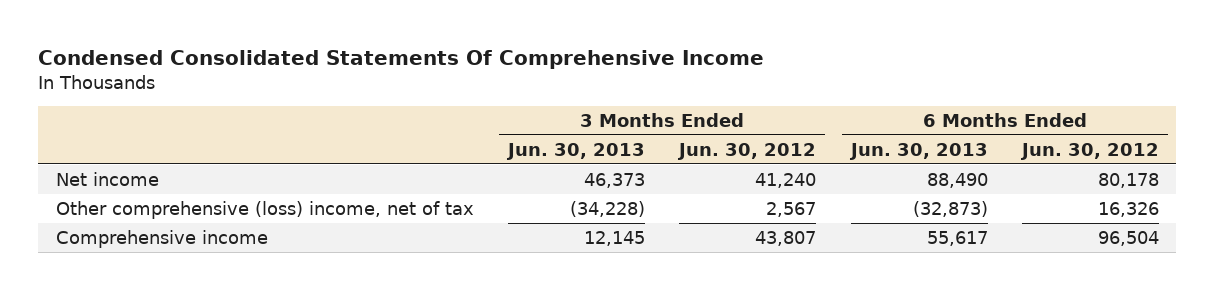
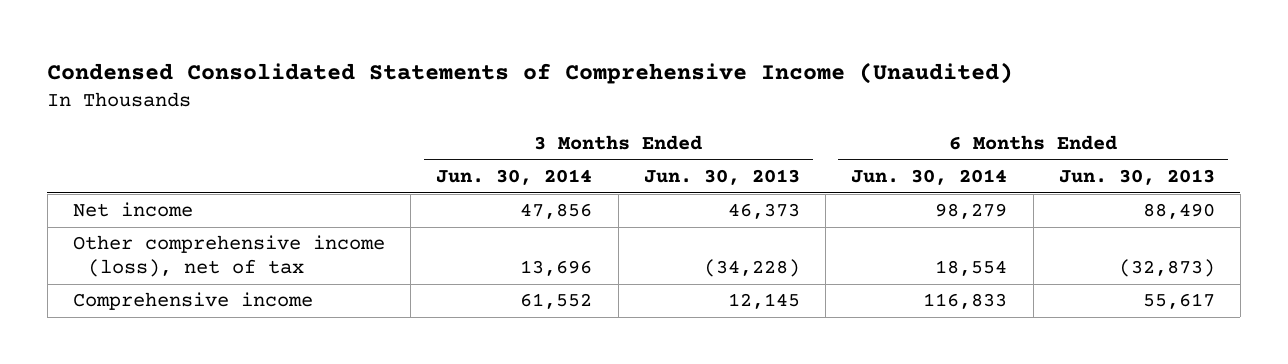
[38,50,765,70] Condensed Consolidated Statements Of Comprehensive Income -> [47,61,1014,84] Condensed Consolidated Statements of Comprehensive Income (Unaudited)
[677,142,817,160] Jun. 30, 2012 -> none
[1019,142,1159,160] Jun. 30, 2012 -> none
none -> [436,169,593,186] Jun. 30, 2014
none -> [851,169,1008,186] Jun. 30, 2014
[55,200,474,219] Other comprehensive (loss) income, net of tax -> [72,235,385,278] Other comprehensive income (loss), net of tax

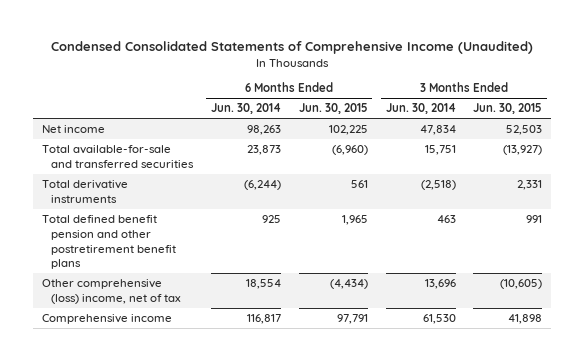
[643,169,800,186] Jun. 30, 2013 -> none
[1058,169,1215,186] Jun. 30, 2013 -> none
none -> [298,103,368,115] Jun. 30, 2015
none -> [473,103,543,115] Jun. 30, 2015
[520,203,593,220] 47,856 -> [419,125,456,136] 47,834
[935,203,1008,220] 98,279 -> [246,125,281,136] 98,263
none -> [42,145,195,168] Total available-for-sale and transferred securities
none -> [42,180,129,203] Total derivative instruments
none -> [42,215,177,270] Total defined benefit pension and other postretirement benefit plans
[72,235,385,278] Other comprehensive income (loss), net of tax -> [42,279,182,304] Other comprehensive (loss) income, net of tax
[520,293,593,310] 61,552 -> [422,314,456,325] 61,530
[923,293,1008,310] 116,833 -> [246,314,281,325] 116,817

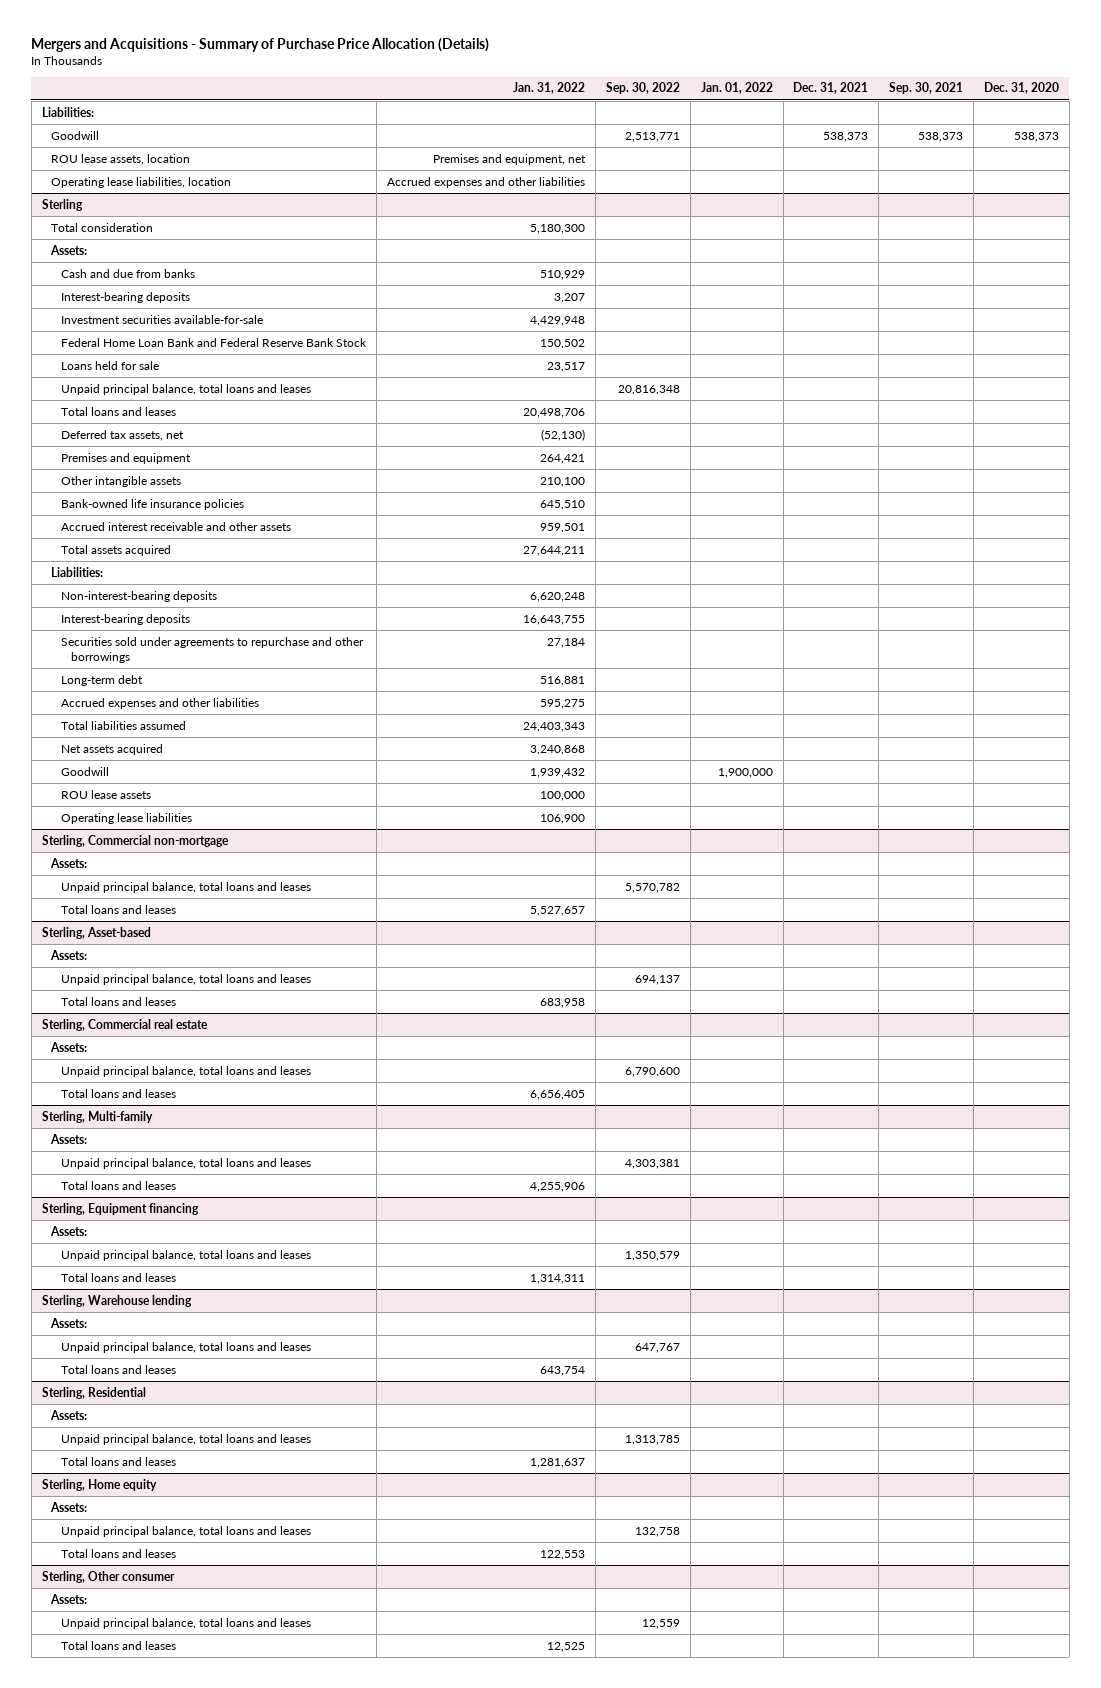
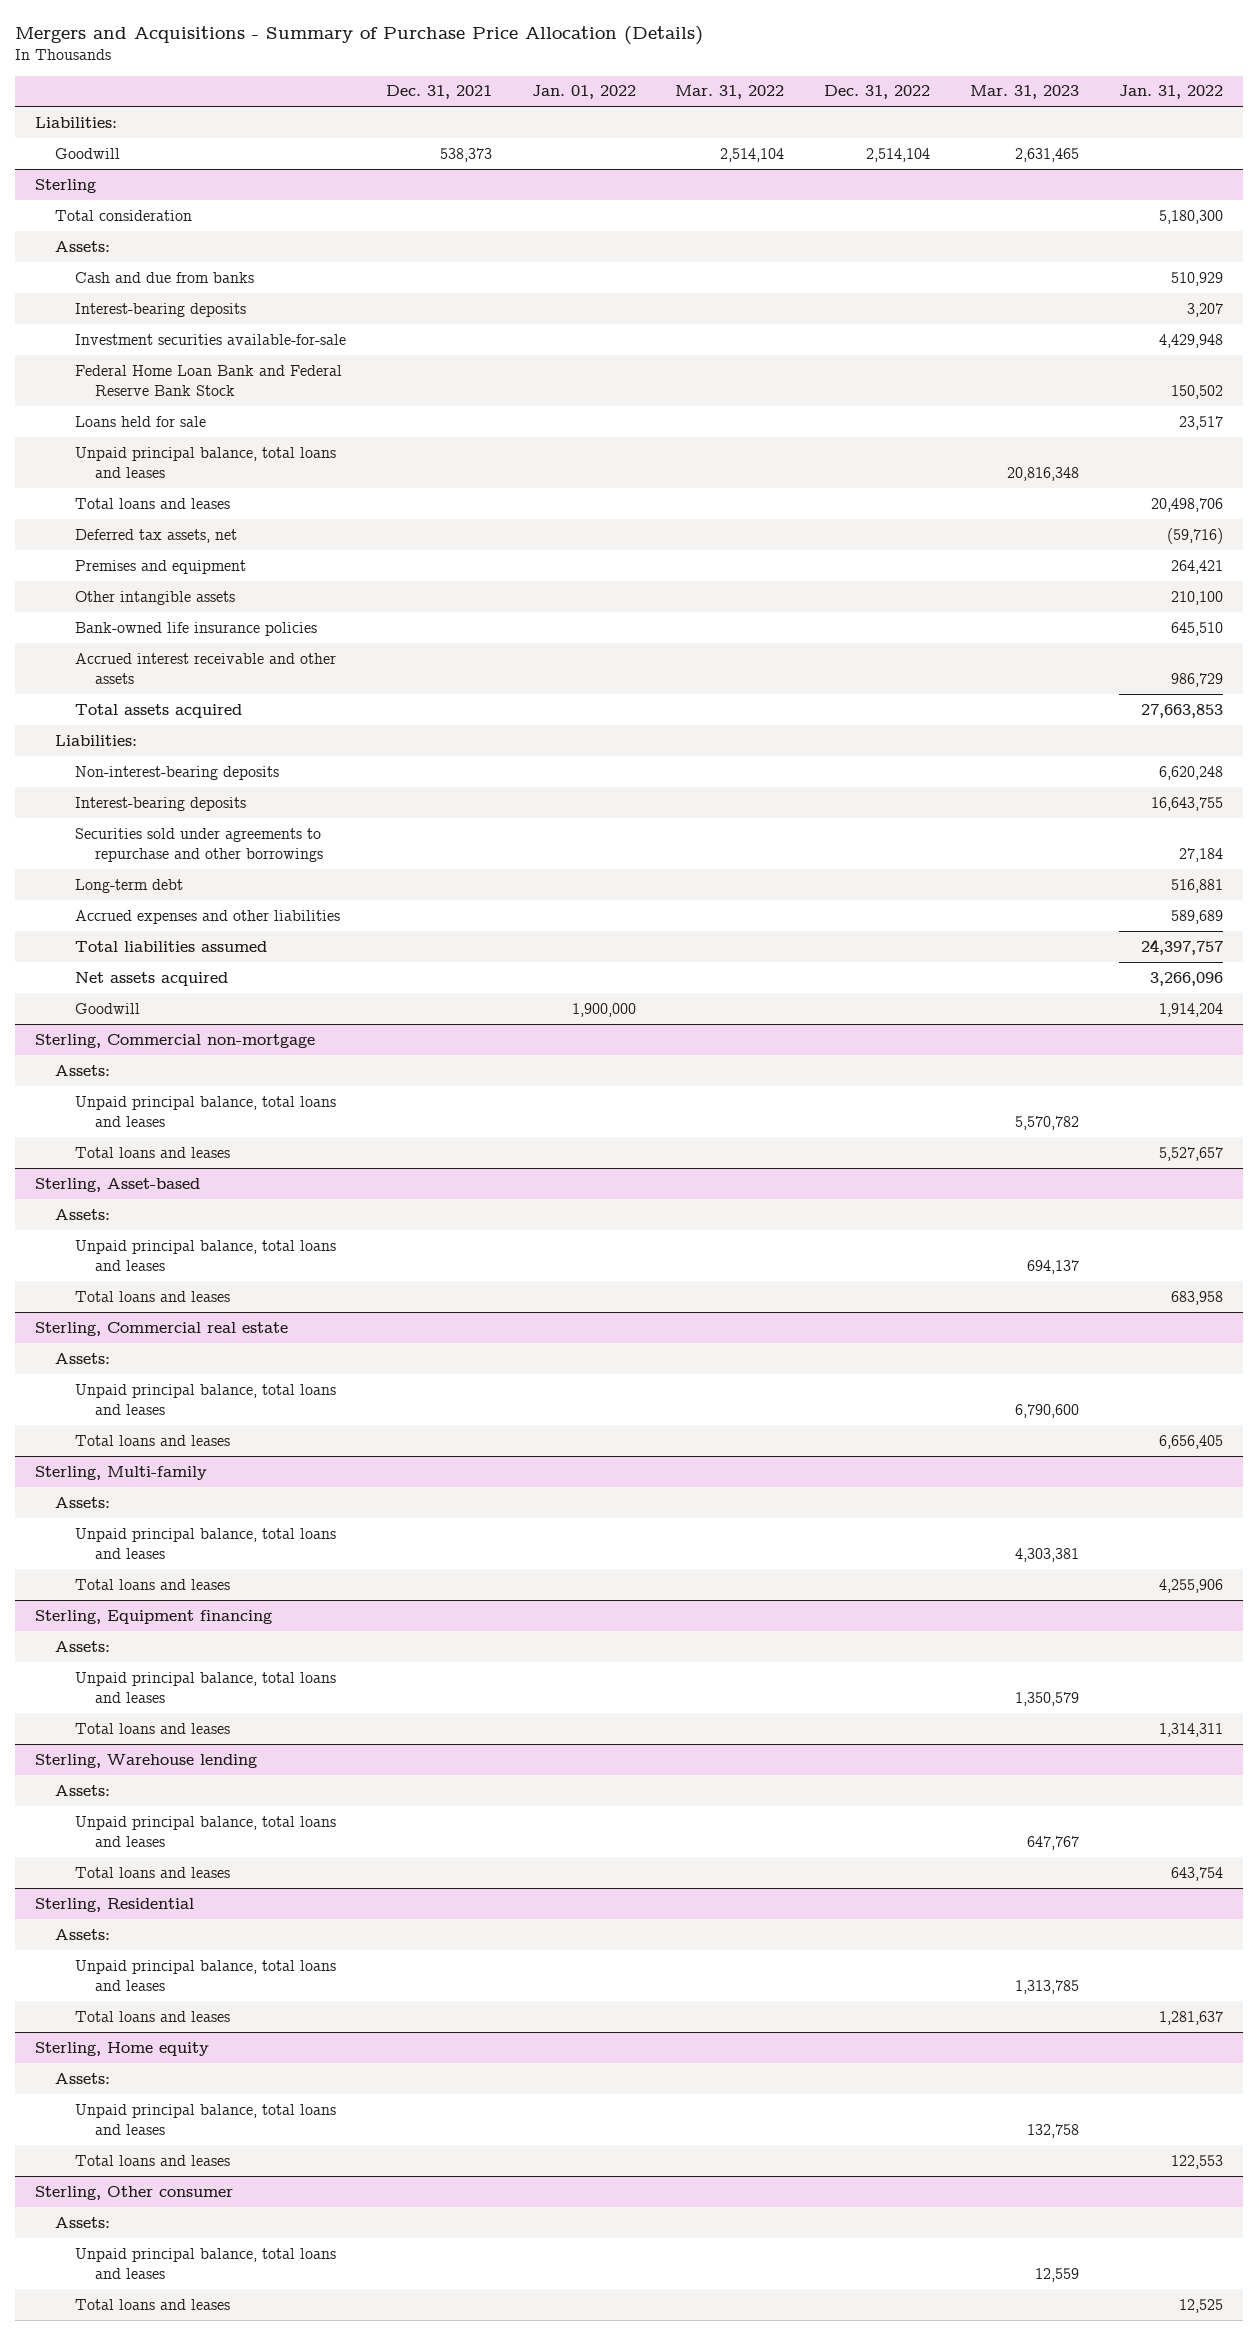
[605,82,680,95] Sep. 30, 2022 -> none
[889,82,964,95] Sep. 30, 2021 -> none
[983,82,1059,95] Dec. 31, 2020 -> none
none -> [675,85,785,100] Mar. 31, 2022
none -> [824,85,931,100] Dec. 31, 2022
none -> [969,85,1079,100] Mar. 31, 2023
[51,153,191,165] ROU lease assets, location -> none
[51,176,232,188] Operating lease liabilities, location -> none
[541,428,586,441] (52,130) -> [1166,527,1223,544] (59,716)
[540,522,586,533] 959,501 -> [1170,672,1223,687] 986,729
[523,545,586,556] 27,644,211 -> [1140,703,1223,718] 27,663,853
[61,789,152,799] ROU lease assets -> none
[61,812,193,824] Operating lease liabilities -> none
[540,698,586,709] 595,275 -> [1170,909,1223,924] 589,689
[523,721,586,732] 24,403,343 -> [1140,938,1223,955] 24,397,757
[530,744,586,755] 3,240,868 -> [1149,971,1223,986] 3,266,096
[530,767,586,778] 1,939,432 -> [1158,1002,1223,1017] 1,914,204

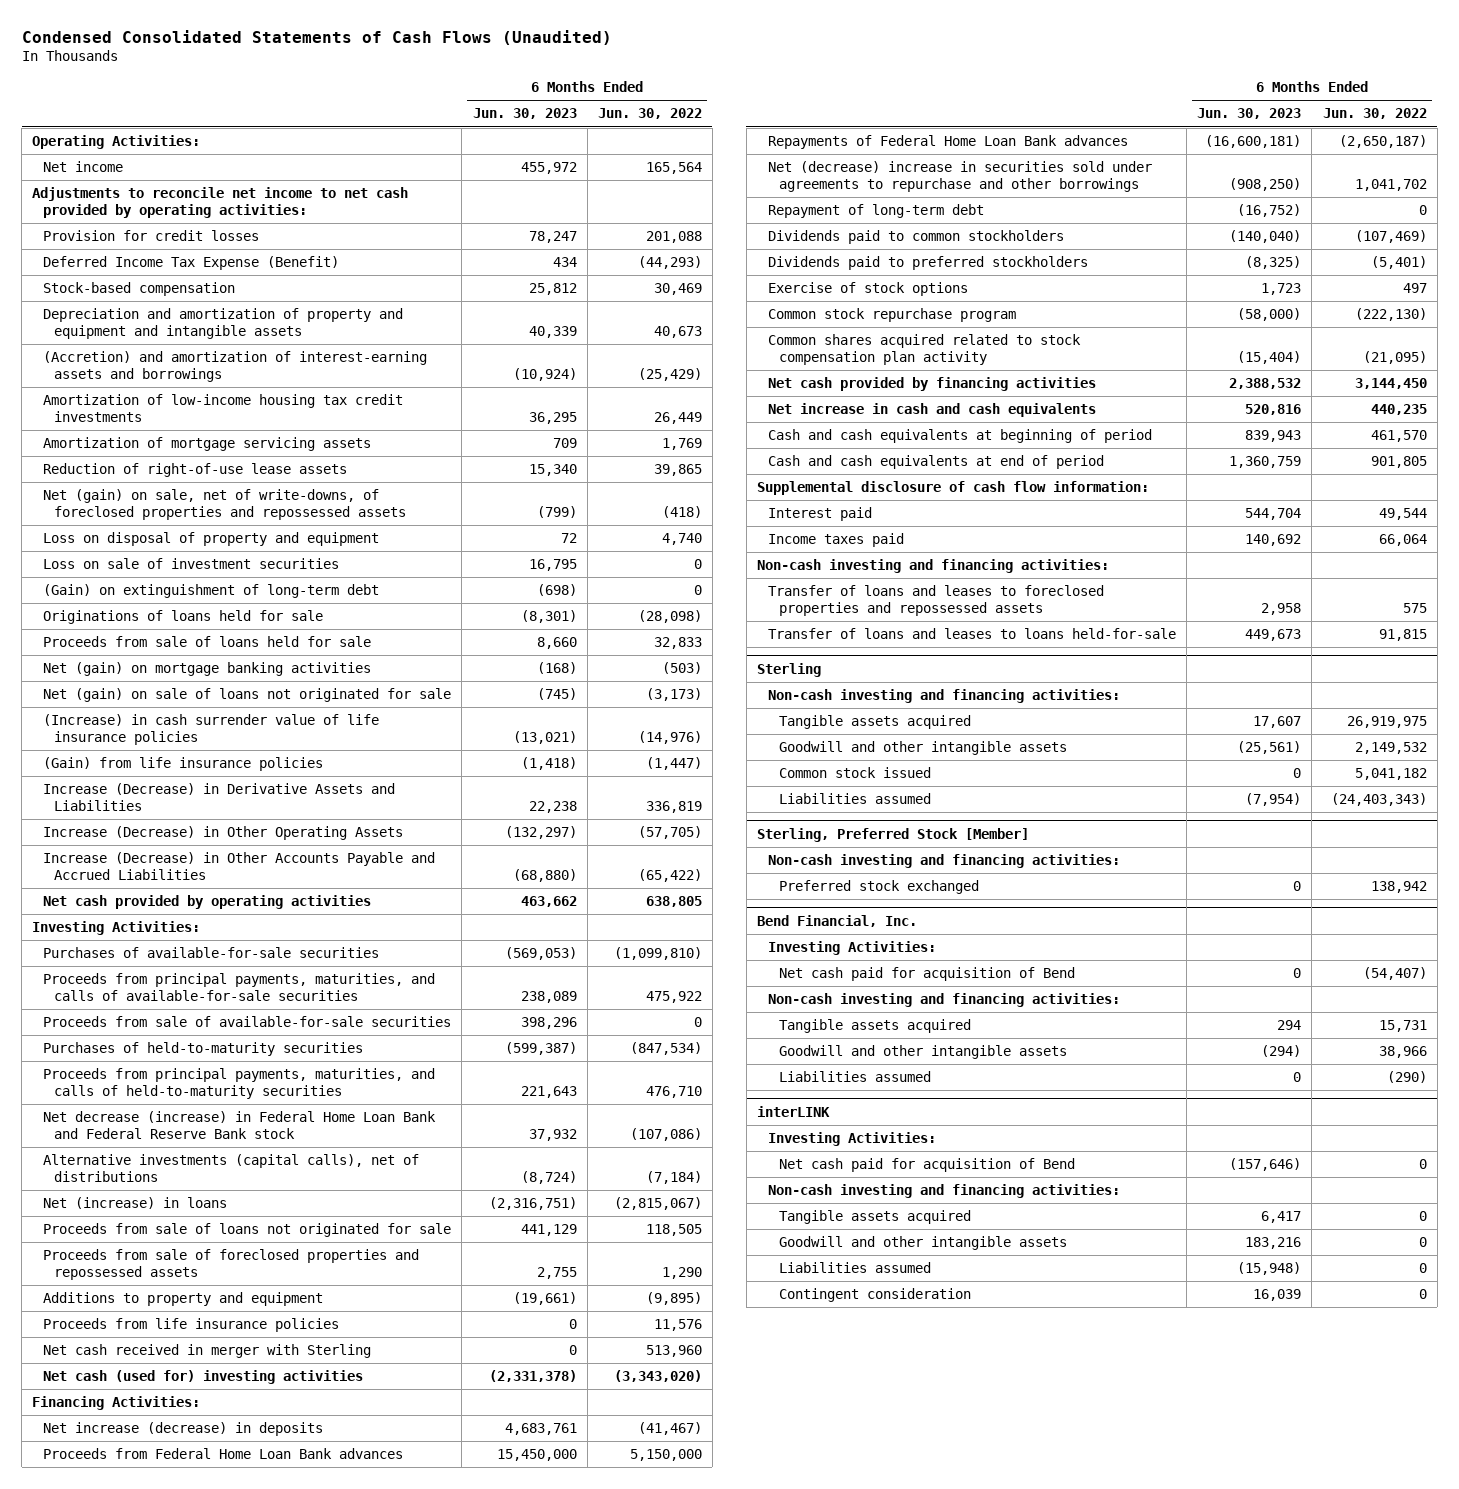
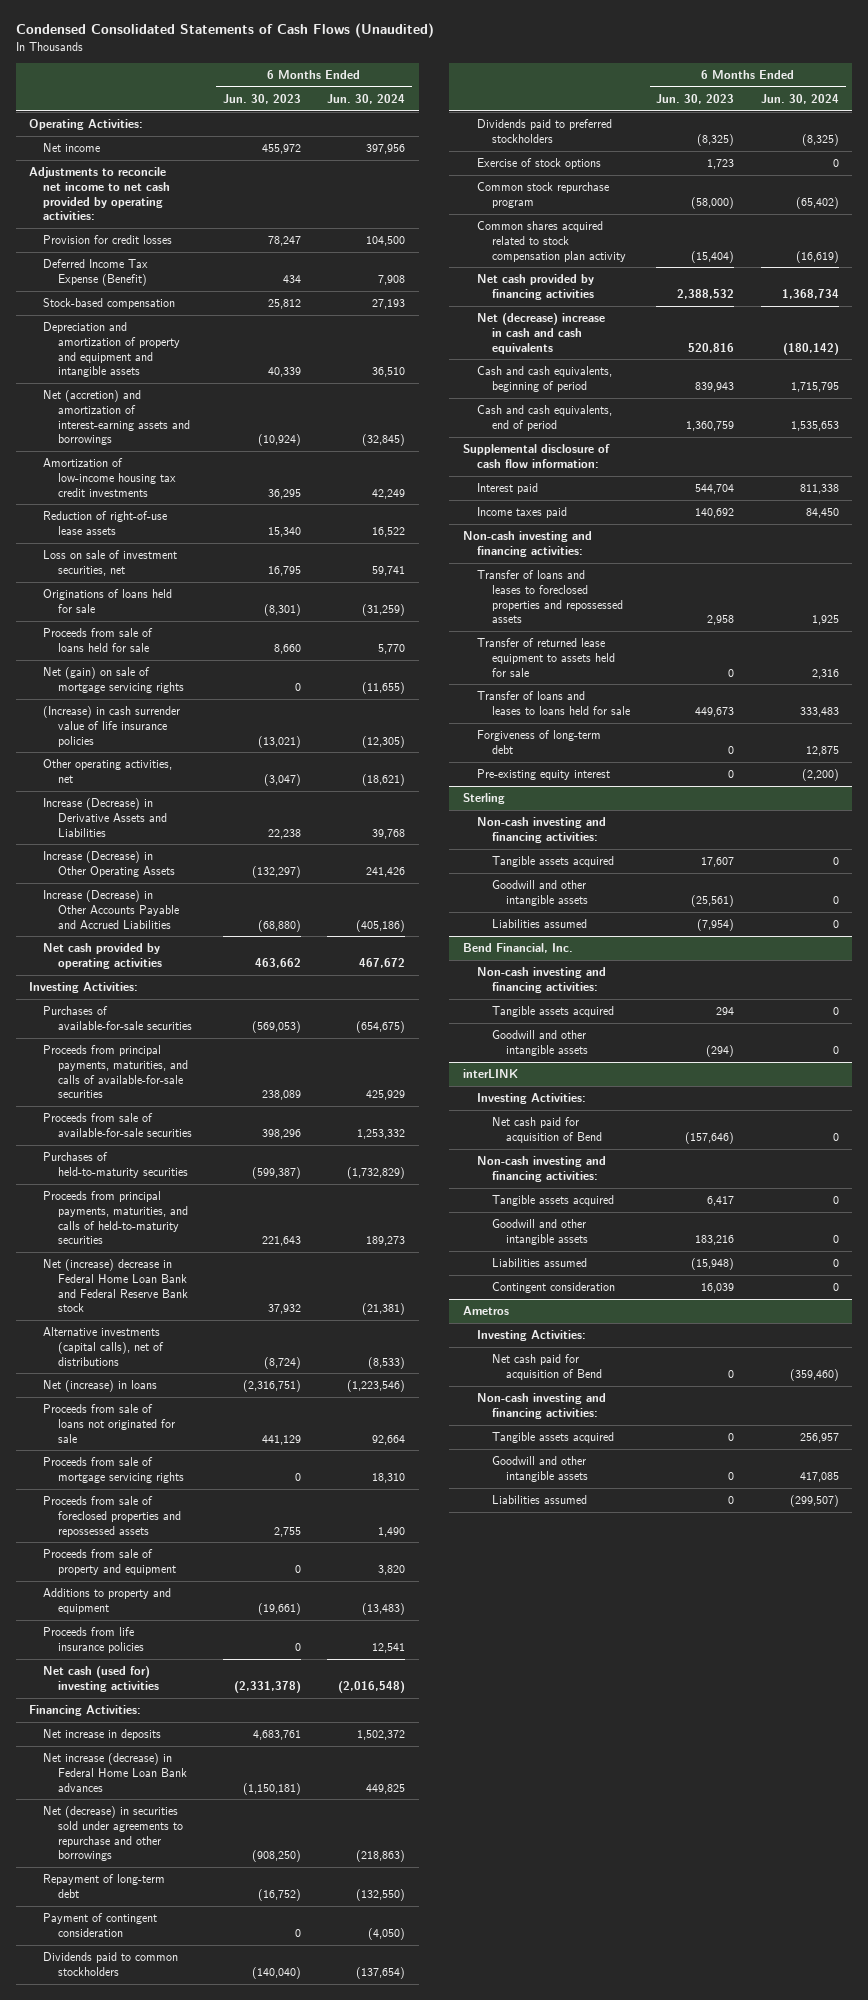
[597,108,702,120] Jun. 30, 2022 -> none
none -> [327,93,406,104] Jun. 30, 2024
[43,351,428,383] (Accretion) and amortization of interest-earning assets and borrowings -> [43,390,191,446] Net (accretion) and amortization of interest-earning assets and borrowings
[43,437,372,452] Amortization of mortgage servicing assets -> none
[43,489,407,521] Net (gain) on sale, net of write-downs, of foreclosed properties and repossessed assets -> none
[43,532,380,547] Loss on disposal of property and equipment -> none
[43,584,380,599] (Gain) on extinguishment of long-term debt -> none
[43,558,340,570] Loss on sale of investment securities -> [43,550,178,576] Loss on sale of investment securities, net
[43,688,452,703] Net (gain) on sale of loans not originated for sale -> none
[43,662,372,677] Net (gain) on mortgage banking activities -> [43,667,185,693] Net (gain) on sale of mortgage servicing rights
[536,662,577,675] (168) -> [294,682,301,691] 0
[43,757,324,772] (Gain) from life insurance policies -> none
none -> [43,759,173,783] Other operating activities, net
[43,1111,437,1140] Net decrease (increase) in Federal Home Loan Bank and Federal Reserve Bank stock -> [43,1259,189,1313] Net (increase) decrease in Federal Home Loan Bank and Federal Reserve Bank stock
none -> [43,1457,185,1483] Proceeds from sale of mortgage servicing rights
none -> [43,1549,177,1575] Proceeds from sale of property and equipment
[43,1344,372,1359] Net cash received in merger with Sterling -> none
[43,1448,404,1460] Proceeds from Federal Home Loan Bank advances -> none
[768,135,1129,150] Repayments of Federal Home Loan Bank advances -> none
[43,1422,324,1437] Net increase (decrease) in deposits -> [43,1729,162,1741] Net increase in deposits
none -> [43,1753,188,1792] Net increase (decrease) in Federal Home Loan Bank advances
[768,161,1153,193] Net (decrease) increase in securities sold under agreements to repurchase and other borrowings -> [43,1806,184,1862] Net (decrease) in securities sold under agreements to repurchase and other borrowings
none -> [43,1913,158,1937] Payment of contingent consideration
[768,403,1097,418] Net increase in cash and cash equivalents -> [477,313,606,354] Net (decrease) increase in cash and cash equivalents
[768,429,1153,444] Cash and cash equivalents at beginning of period -> [477,366,613,392] Cash and cash equivalents, beginning of period
[768,455,1105,470] Cash and cash equivalents at end of period -> [477,405,613,431] Cash and cash equivalents, end of period
none -> [477,638,615,677] Transfer of returned lease equipment to assets held for sale
[768,628,1177,640] Transfer of loans and leases to loans held-for-sale -> [477,691,630,715] Transfer of loans and leases to loans held for sale
none -> [477,730,602,754] Forgiveness of long-term debt
none -> [477,769,611,781] Pre-existing equity interest
[779,767,932,779] Common stock issued -> none
[756,827,1029,842] Sterling, Preferred Stock [Member] -> none
[768,854,1121,869] Non-cash investing and financing activities: -> none
[779,880,980,895] Preferred stock exchanged -> none
[768,941,937,956] Investing Activities: -> none
[779,967,1076,982] Net cash paid for acquisition of Bend -> none
[779,1071,932,1083] Liabilities assumed -> none
none -> [462,1306,509,1316] Ametros
none -> [477,1330,587,1342] Investing Activities:
none -> [491,1354,603,1380] Net cash paid for acquisition of Bend
none -> [477,1393,607,1419] Non-cash investing and financing activities:
none -> [491,1432,614,1444] Tangible assets acquired
none -> [491,1456,589,1482] Goodwill and other intangible assets
none -> [491,1495,587,1505] Liabilities assumed

